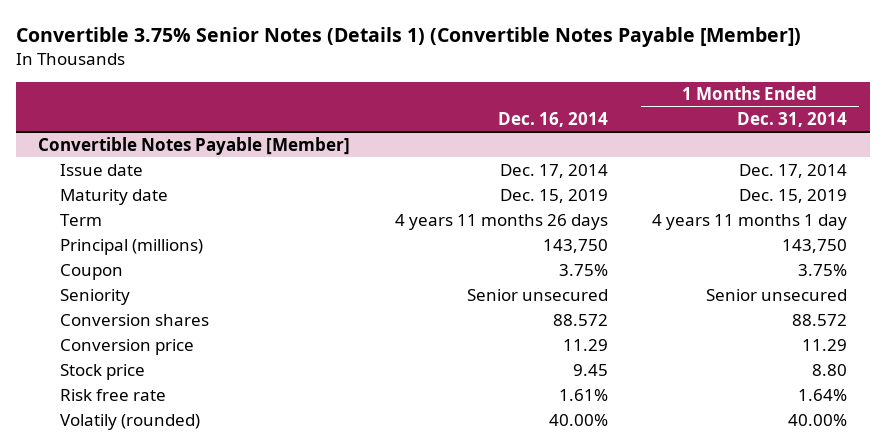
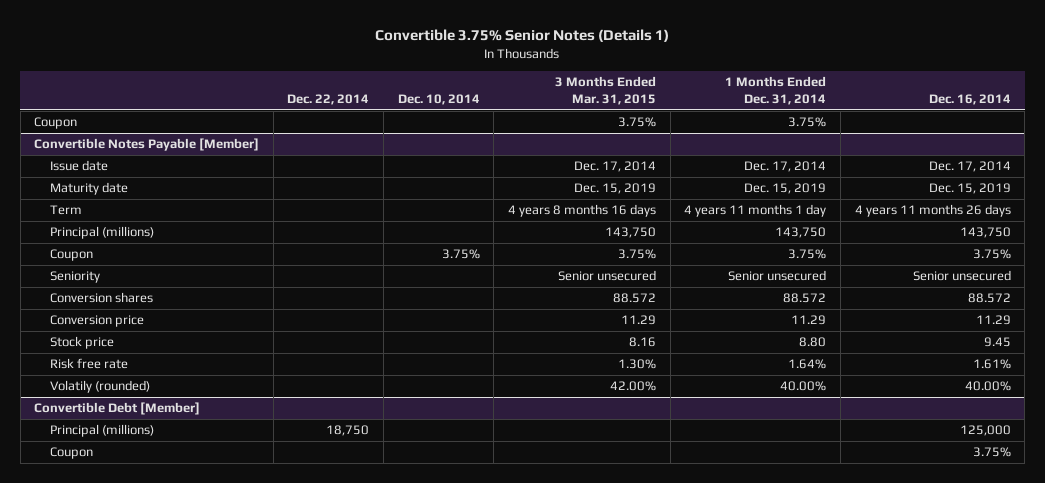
[15,26,801,47] Convertible 3.75% Senior Notes (Details 1) (Convertible Notes Payable [Member]) -> [375,29,670,43] Convertible 3.75% Senior Notes (Details 1)
none -> [287,93,370,105] Dec. 22, 2014
none -> [397,93,480,105] Dec. 10, 2014
none -> [555,76,657,105] 3 Months Ended Mar. 31, 2015
none -> [34,117,78,130] Coupon
none -> [34,402,201,416] Convertible Debt [Member]
none -> [49,424,154,438] Principal (millions)
none -> [49,447,93,460] Coupon

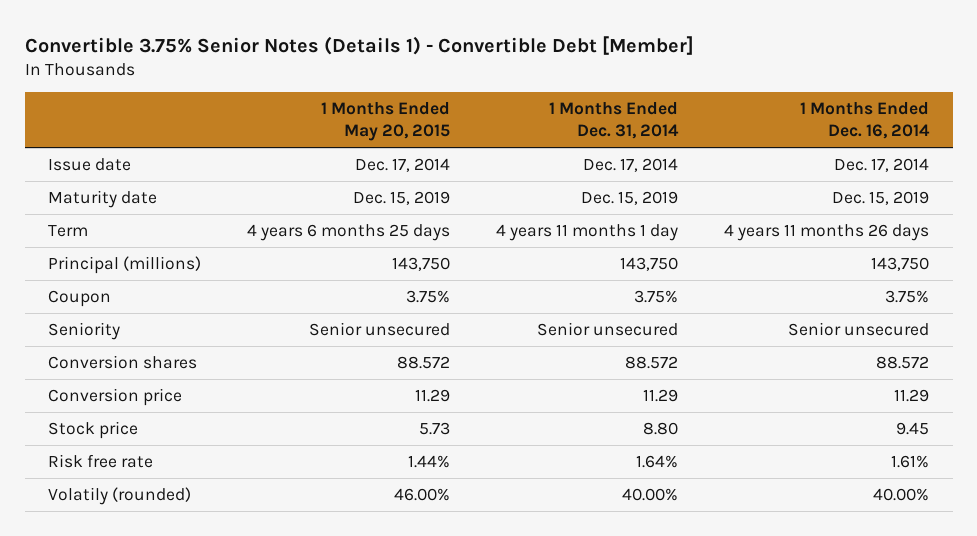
[375,29,670,43] Convertible 3.75% Senior Notes (Details 1) -> [24,35,694,55] Convertible 3.75% Senior Notes (Details 1) - Convertible Debt [Member]
[287,93,370,105] Dec. 22, 2014 -> none
[397,93,480,105] Dec. 10, 2014 -> none
[555,76,657,105] 3 Months Ended Mar. 31, 2015 -> none
[928,93,1011,105] Dec. 16, 2014 -> none
none -> [321,102,451,142] 1 Months Ended May 20, 2015
none -> [800,102,931,140] 1 Months Ended Dec. 16, 2014
[34,117,78,130] Coupon -> none
[34,138,260,152] Convertible Notes Payable [Member] -> none
[34,402,201,416] Convertible Debt [Member] -> none
[49,424,154,438] Principal (millions) -> none
[49,447,93,460] Coupon -> none

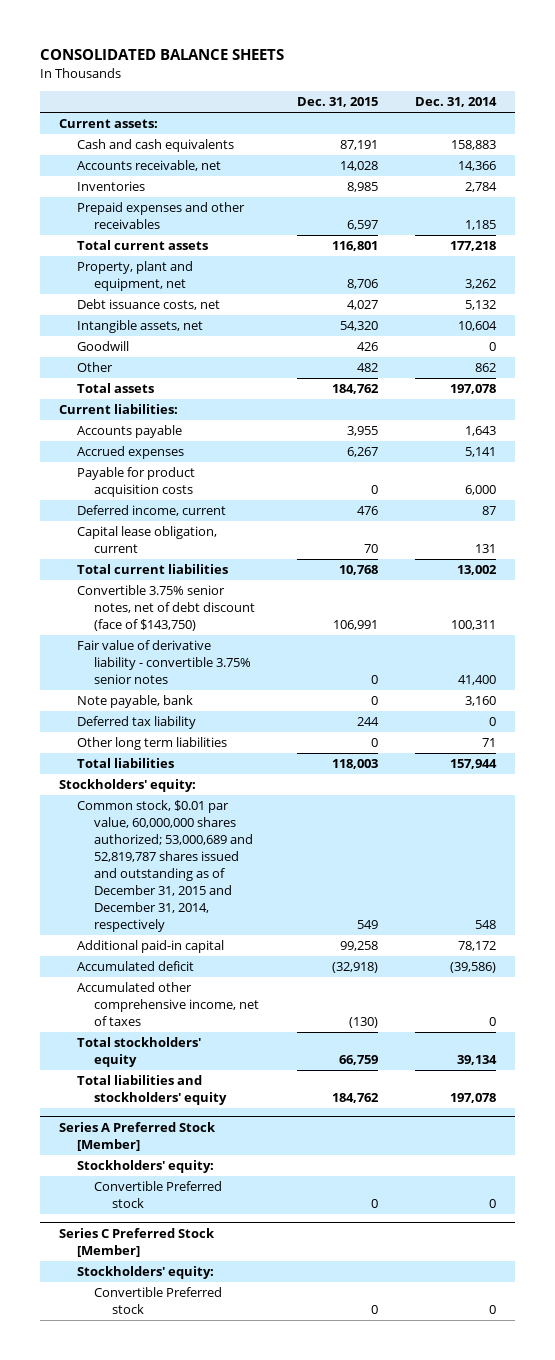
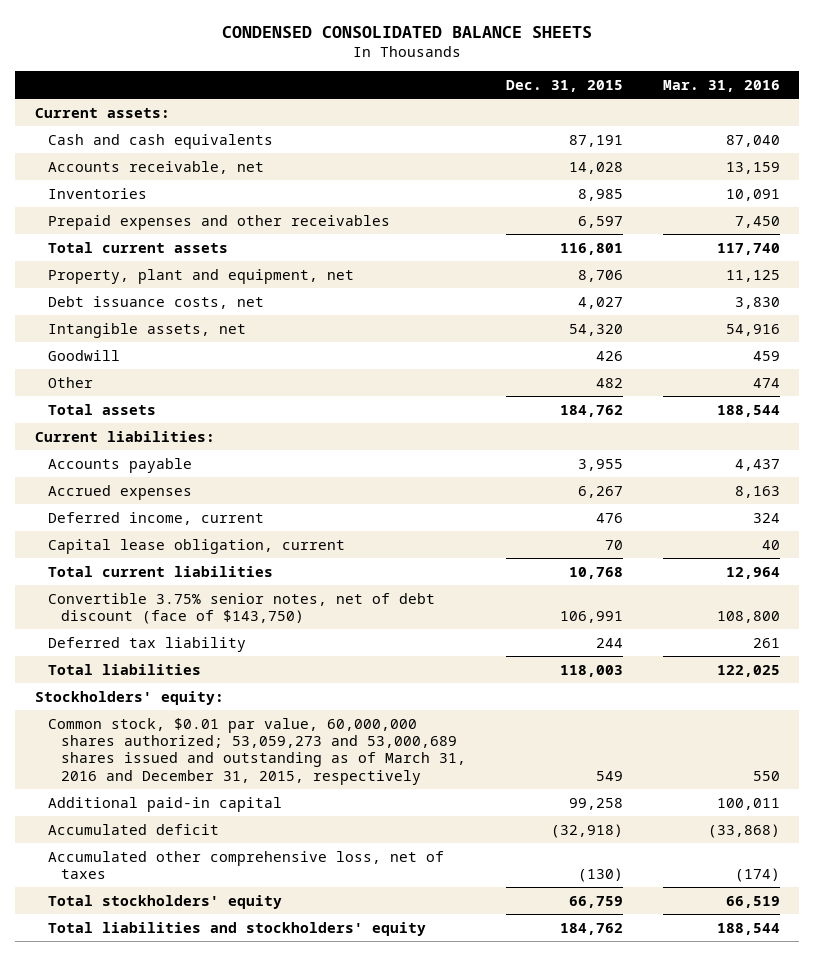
[40,49,285,61] CONSOLIDATED BALANCE SHEETS -> [222,25,593,38] CONDENSED CONSOLIDATED BALANCE SHEETS
[415,97,498,108] Dec. 31, 2014 -> none
none -> [662,80,780,93] Mar. 31, 2016
[76,467,195,498] Payable for product acquisition costs -> none
[76,640,252,685] Fair value of derivative liability - convertible 3.75% senior notes -> none
[76,695,193,709] Note payable, bank -> none
[76,737,227,751] Other long term liabilities -> none
[76,800,254,933] Common stock, $0.01 par value, 60,000,000 shares authorized; 53,000,689 and 52,819,787 shares issued and outstanding as of December 31, 2015 and December 31, 2014, respectively -> [47,717,466,785] Common stock, $0.01 par value, 60,000,000 shares authorized; 53,059,273 and 53,000,689 shares issued and outstanding as of March 31, 2016 and December 31, 2015, respectively
[76,982,260,1027] Accumulated other comprehensive income, net of taxes -> [47,850,444,880] Accumulated other comprehensive loss, net of taxes
[58,1121,216,1151] Series A Preferred Stock [Member] -> none
[76,1160,214,1174] Stockholders' equity: -> none
[94,1181,223,1209] Convertible Preferred stock -> none
[58,1227,215,1257] Series C Preferred Stock [Member] -> none
[76,1266,214,1280] Stockholders' equity: -> none
[94,1287,223,1315] Convertible Preferred stock -> none

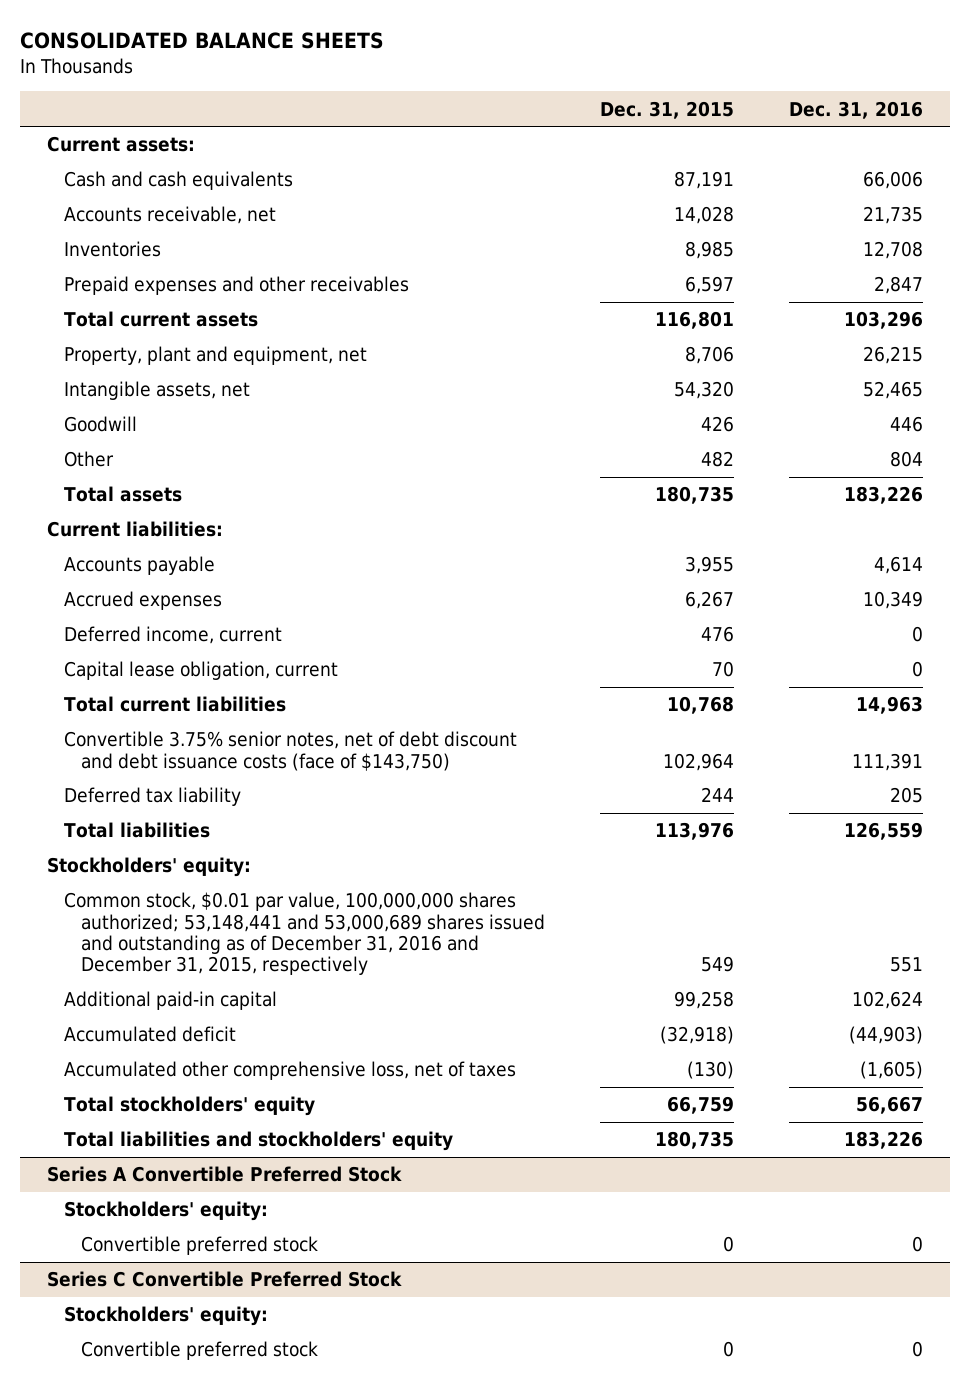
[222,25,593,38] CONDENSED CONSOLIDATED BALANCE SHEETS -> [19,32,384,50] CONSOLIDATED BALANCE SHEETS
[662,80,780,93] Mar. 31, 2016 -> none
none -> [788,100,923,119] Dec. 31, 2016
[47,295,264,309] Debt issuance costs, net -> none
[559,404,623,417] 184,762 -> [654,486,734,505] 180,735
[47,592,435,625] Convertible 3.75% senior notes, net of debt discount (face of $143,750) -> [64,731,518,771] Convertible 3.75% senior notes, net of debt discount and debt issuance costs (face of $143,750)
[559,611,623,624] 106,991 -> [662,752,734,771] 102,964
[559,664,623,677] 118,003 -> [654,822,734,841] 113,976
[47,717,466,785] Common stock, $0.01 par value, 60,000,000 shares authorized; 53,059,273 and 53,000,689 shares issued and outstanding as of March 31, 2016 and December 31, 2015, respectively -> [64,892,545,976] Common stock, $0.01 par value, 100,000,000 shares authorized; 53,148,441 and 53,000,689 shares issued and outstanding as of December 31, 2016 and December 31, 2015, respectively
[559,922,623,935] 184,762 -> [654,1131,734,1150] 180,735
none -> [47,1166,403,1183] Series A Convertible Preferred Stock
none -> [64,1201,269,1222] Stockholders' equity:
none -> [80,1236,318,1256] Convertible preferred stock
none -> [47,1271,403,1288] Series C Convertible Preferred Stock
none -> [64,1306,269,1327] Stockholders' equity:
none -> [80,1341,318,1361] Convertible preferred stock

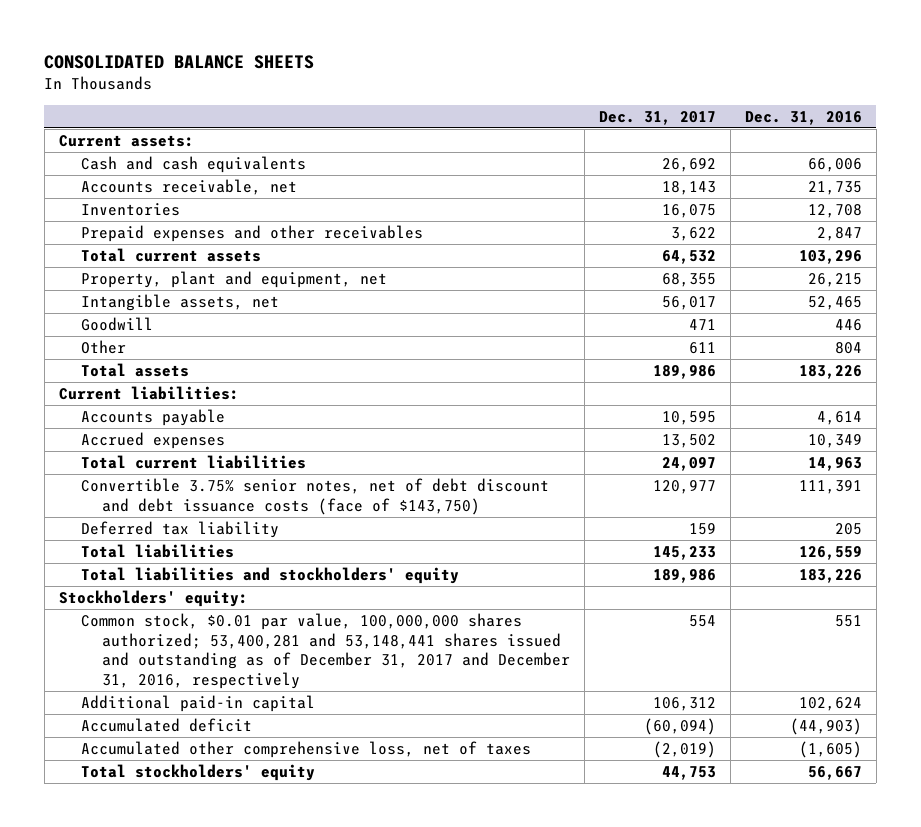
[599,100,734,119] Dec. 31, 2015 -> none
none -> [599,110,717,125] Dec. 31, 2017
[64,626,283,645] Deferred income, current -> none
[64,661,339,681] Capital lease obligation, current -> none
[64,1131,454,1152] Total liabilities and stockholders' equity -> [80,567,459,585] Total liabilities and stockholders' equity
[64,892,545,976] Common stock, $0.01 par value, 100,000,000 shares authorized; 53,148,441 and 53,000,689 shares issued and outstanding as of December 31, 2016 and December 31, 2015, respectively -> [80,613,571,689] Common stock, $0.01 par value, 100,000,000 shares authorized; 53,400,281 and 53,148,441 shares issued and outstanding as of December 31, 2017 and December 31, 2016, respectively
[47,1166,403,1183] Series A Convertible Preferred Stock -> none
[64,1201,269,1222] Stockholders' equity: -> none
[80,1236,318,1256] Convertible preferred stock -> none
[47,1271,403,1288] Series C Convertible Preferred Stock -> none
[64,1306,269,1327] Stockholders' equity: -> none
[80,1341,318,1361] Convertible preferred stock -> none

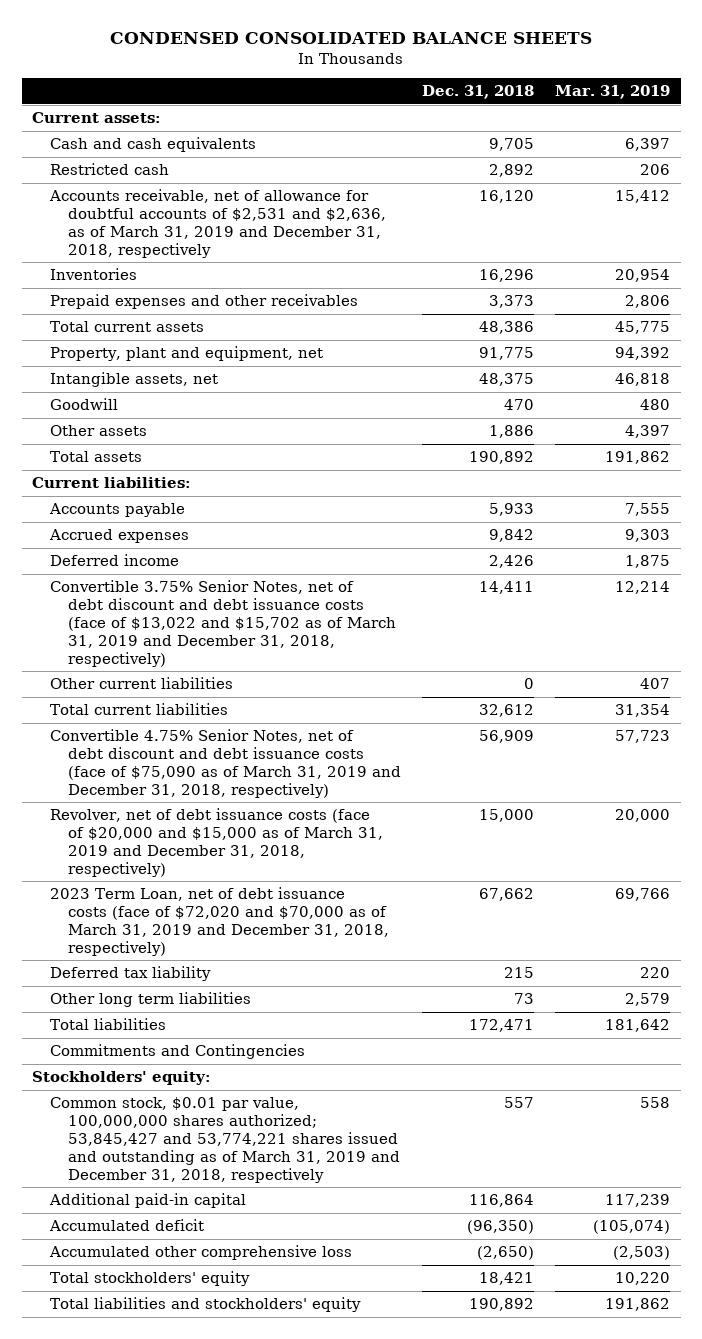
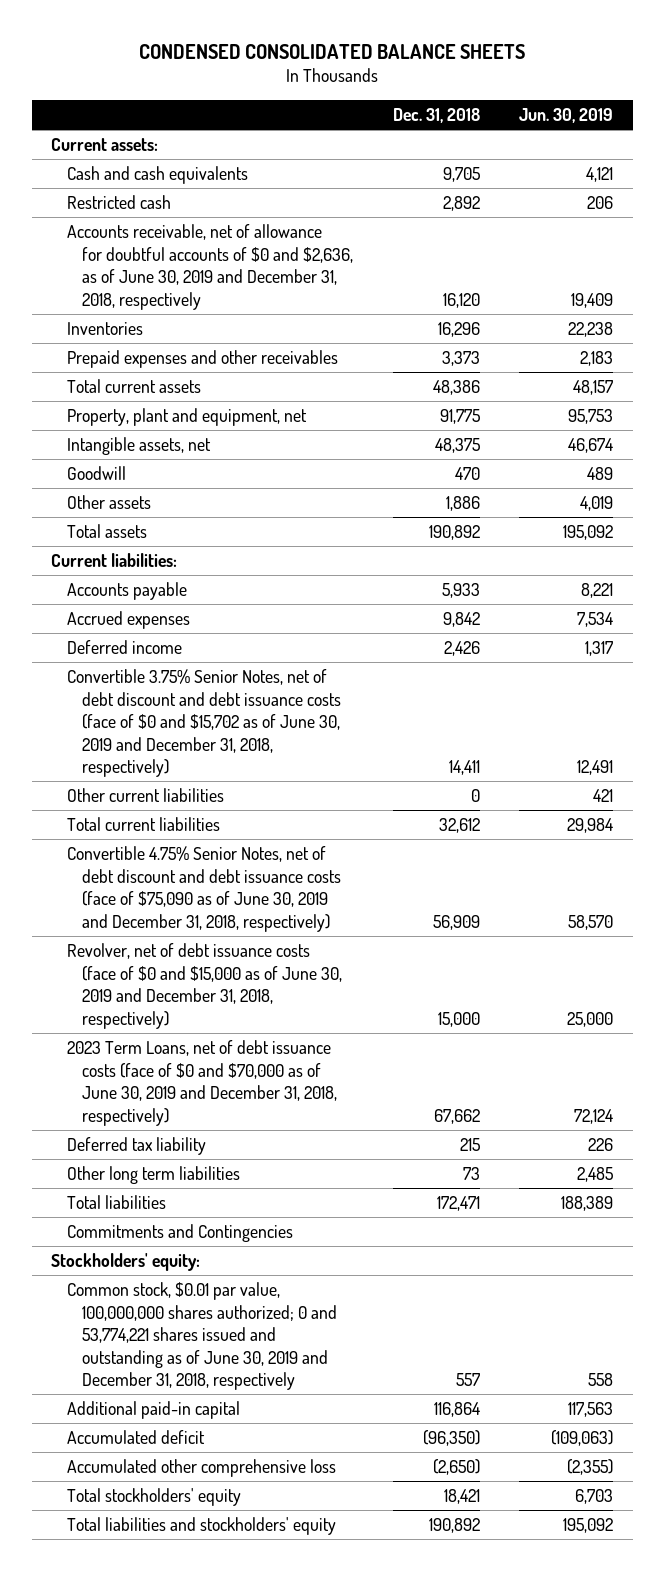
[555,85,671,100] Mar. 31, 2019 -> none
none -> [519,107,614,123] Jun. 30, 2019
[49,189,387,258] Accounts receivable, net of allowance for doubtful accounts of $2,531 and $2,636, as of March 31, 2019 and December 31, 2018, respectively -> [66,224,354,310] Accounts receivable, net of allowance for doubtful accounts of $0 and $2,636, as of June 30, 2019 and December 31, 2018, respectively
[50,580,397,667] Convertible 3.75% Senior Notes, net of debt discount and debt issuance costs (face of $13,022 and $15,702 as of March 31, 2019 and December 31, 2018, respectively) -> [66,669,342,778] Convertible 3.75% Senior Notes, net of debt discount and debt issuance costs (face of $0 and $15,702 as of June 30, 2019 and December 31, 2018, respectively)
[50,729,402,798] Convertible 4.75% Senior Notes, net of debt discount and debt issuance costs (face of $75,090 as of March 31, 2019 and December 31, 2018, respectively) -> [66,846,342,932] Convertible 4.75% Senior Notes, net of debt discount and debt issuance costs (face of $75,090 as of June 30, 2019 and December 31, 2018, respectively)
[50,808,384,877] Revolver, net of debt issuance costs (face of $20,000 and $15,000 as of March 31, 2019 and December 31, 2018, respectively) -> [66,943,343,1029] Revolver, net of debt issuance costs (face of $0 and $15,000 as of June 30, 2019 and December 31, 2018, respectively)
[50,887,390,956] 2023 Term Loan, net of debt issuance costs (face of $72,020 and $70,000 as of March 31, 2019 and December 31, 2018, respectively) -> [66,1040,338,1126] 2023 Term Loans, net of debt issuance costs (face of $0 and $70,000 as of June 30, 2019 and December 31, 2018, respectively)
[50,1097,401,1183] Common stock, $0.01 par value, 100,000,000 shares authorized; 53,845,427 and 53,774,221 shares issued and outstanding as of March 31, 2019 and December 31, 2018, respectively -> [66,1282,338,1391] Common stock, $0.01 par value, 100,000,000 shares authorized; 0 and 53,774,221 shares issued and outstanding as of June 30, 2019 and December 31, 2018, respectively

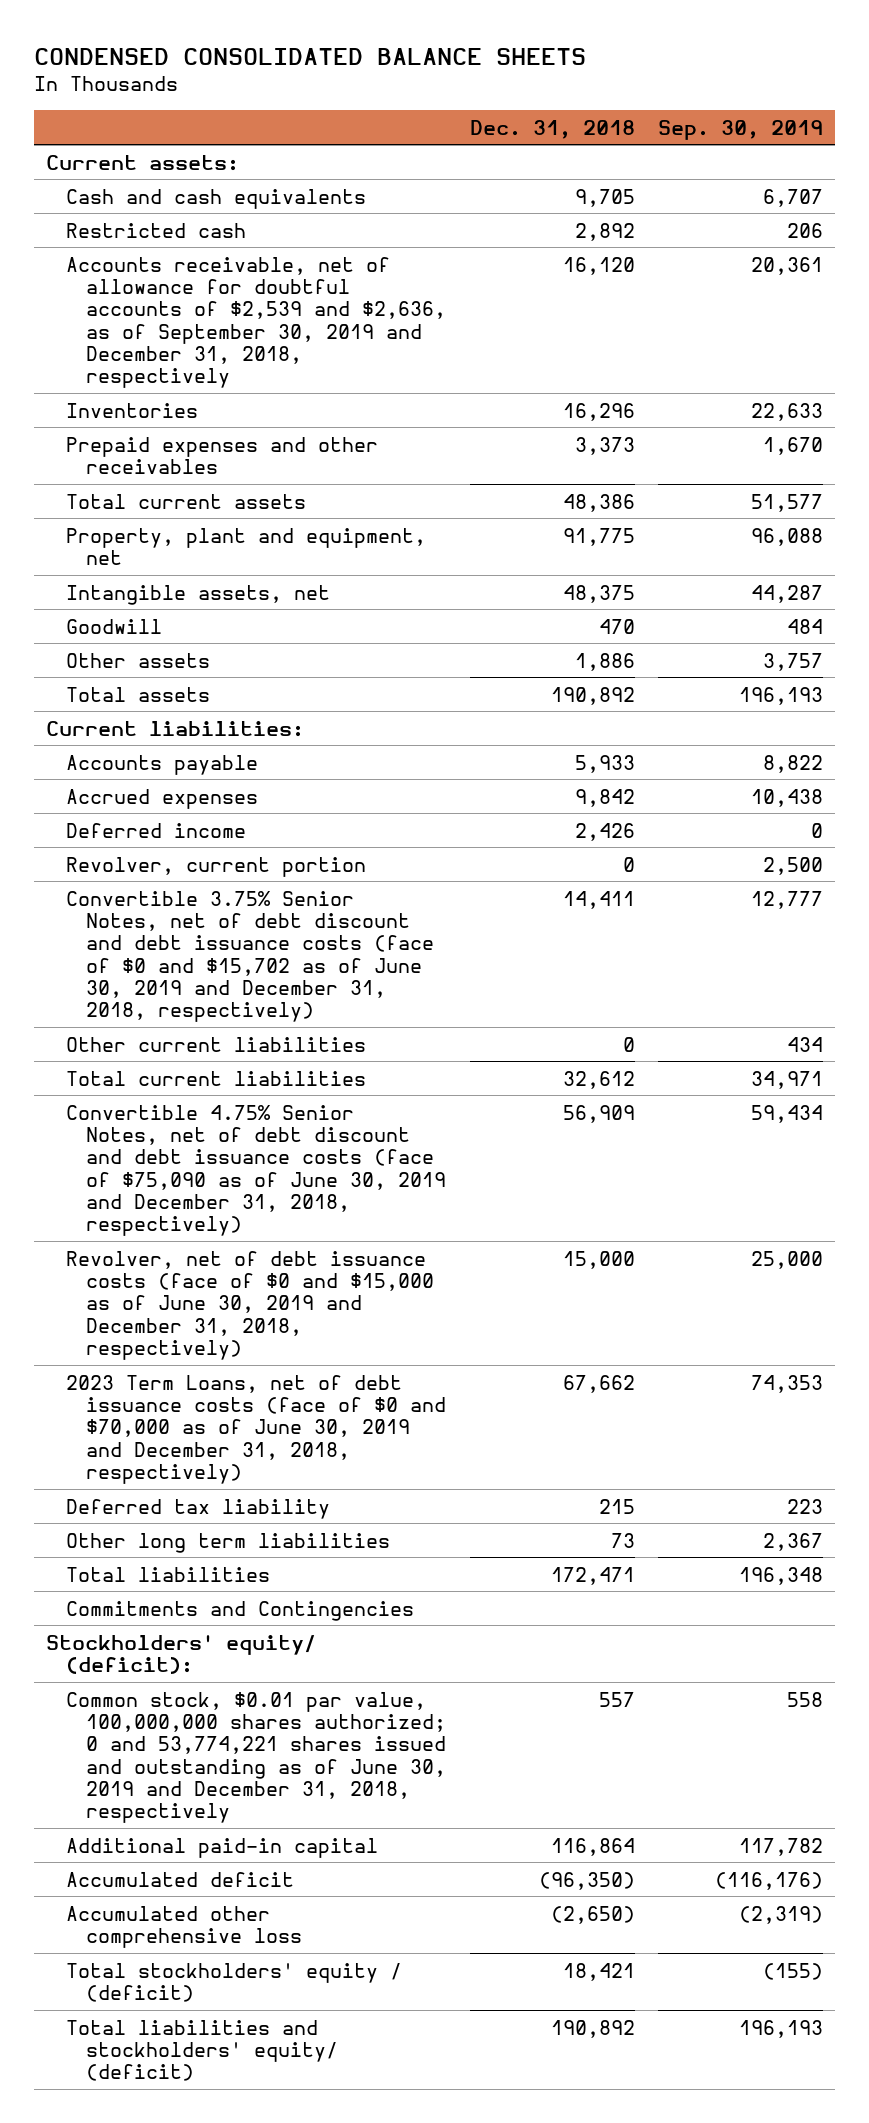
[519,107,614,123] Jun. 30, 2019 -> none
none -> [658,119,824,140] Sep. 30, 2019
[66,224,354,310] Accounts receivable, net of allowance for doubtful accounts of $0 and $2,636, as of June 30, 2019 and December 31, 2018, respectively -> [66,256,447,389] Accounts receivable, net of allowance for doubtful accounts of $2,539 and $2,636, as of September 30, 2019 and December 31, 2018, respectively
none -> [66,856,367,877] Revolver, current portion
[51,1253,201,1272] Stockholders' equity: -> [46,1634,317,1674] Stockholders' equity/ (deficit):
[66,1488,241,1507] Total stockholders' equity -> [66,1962,403,2002] Total stockholders' equity / (deficit)
[66,1517,336,1536] Total liabilities and stockholders' equity -> [66,2019,339,2082] Total liabilities and stockholders' equity/ (deficit)

